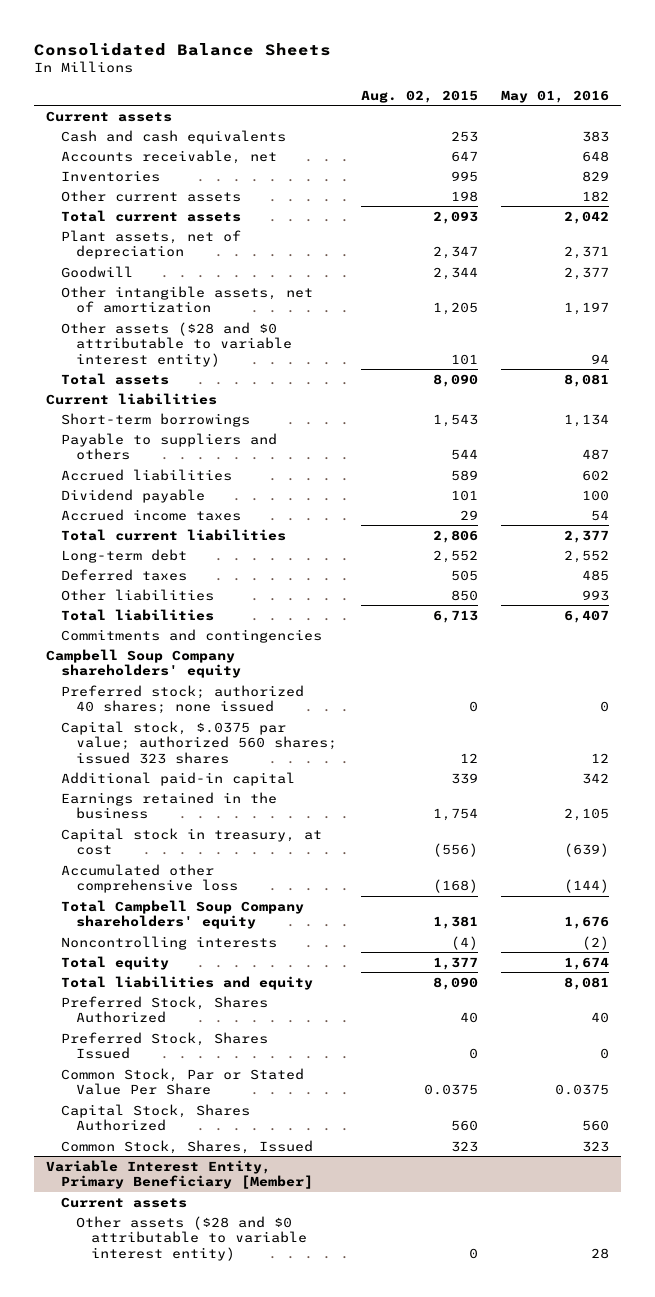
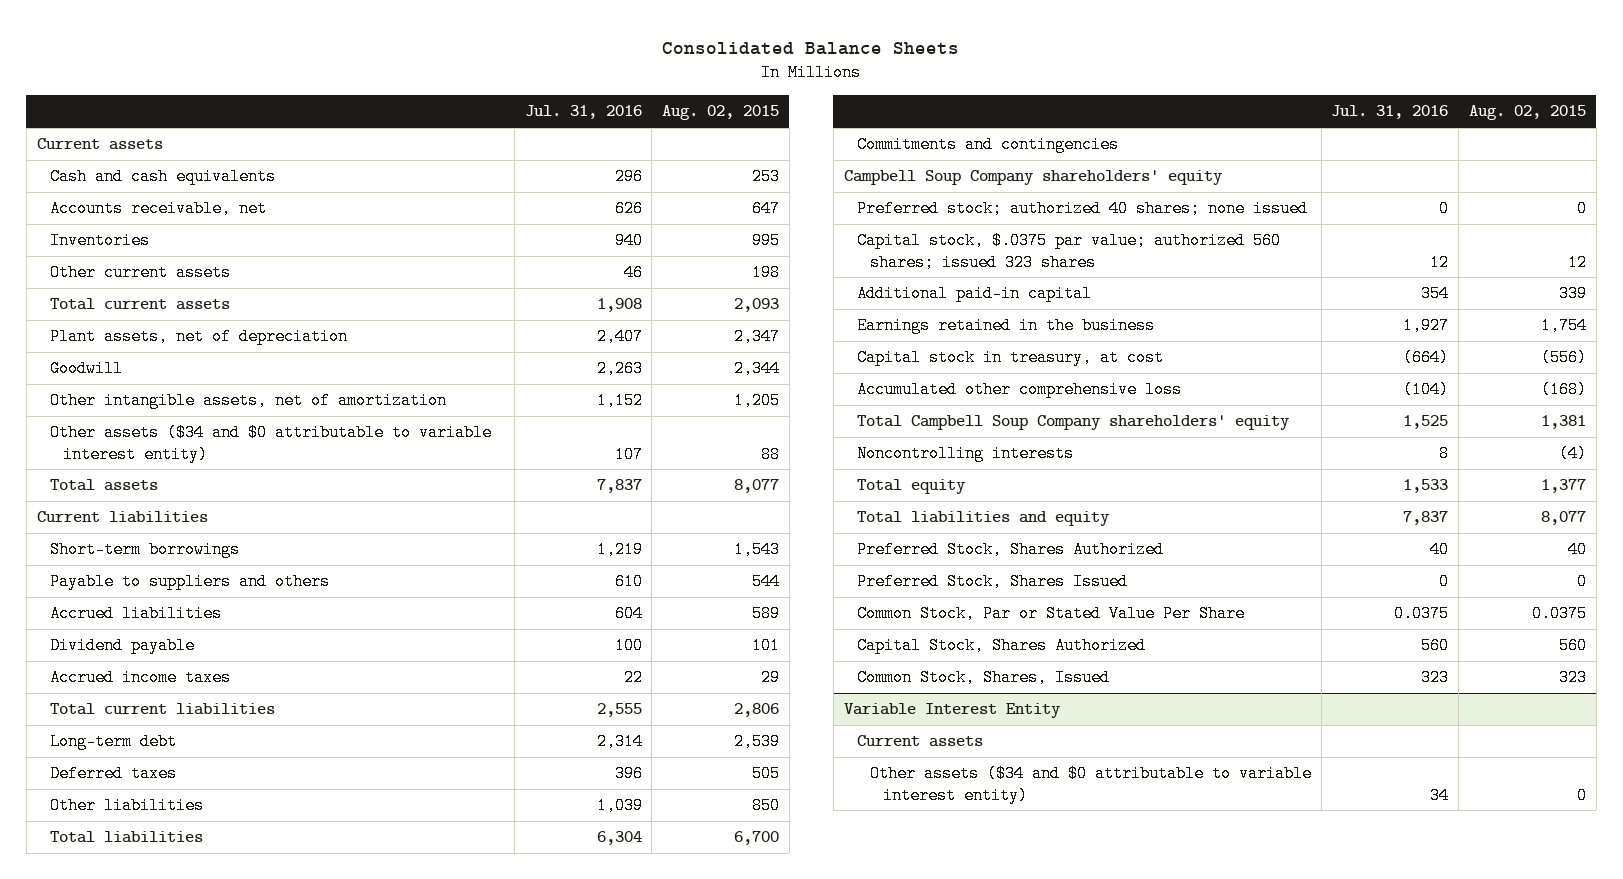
[501,89,610,103] May 01, 2016 -> none
none -> [524,105,642,120] Jul. 31, 2016
[60,321,293,367] Other assets ($28 and $0 attributable to variable interest entity) -> [49,424,492,463] Other assets ($34 and $0 attributable to variable interest entity)
[450,353,478,365] 101 -> [761,445,781,463] 88
[432,373,478,387] 8,090 -> [734,479,780,494] 8,077
[432,549,478,563] 2,552 -> [734,733,781,751] 2,539
[432,609,478,623] 6,713 -> [734,831,780,846] 6,700
[432,976,478,990] 8,090 -> [1541,511,1587,526] 8,077
[45,1159,313,1190] Variable Interest Entity, Primary Beneficiary [Member] -> [843,703,1061,719] Variable Interest Entity
[76,1215,308,1261] Other assets ($28 and $0 attributable to variable interest entity) -> [869,765,1312,804] Other assets ($34 and $0 attributable to variable interest entity)

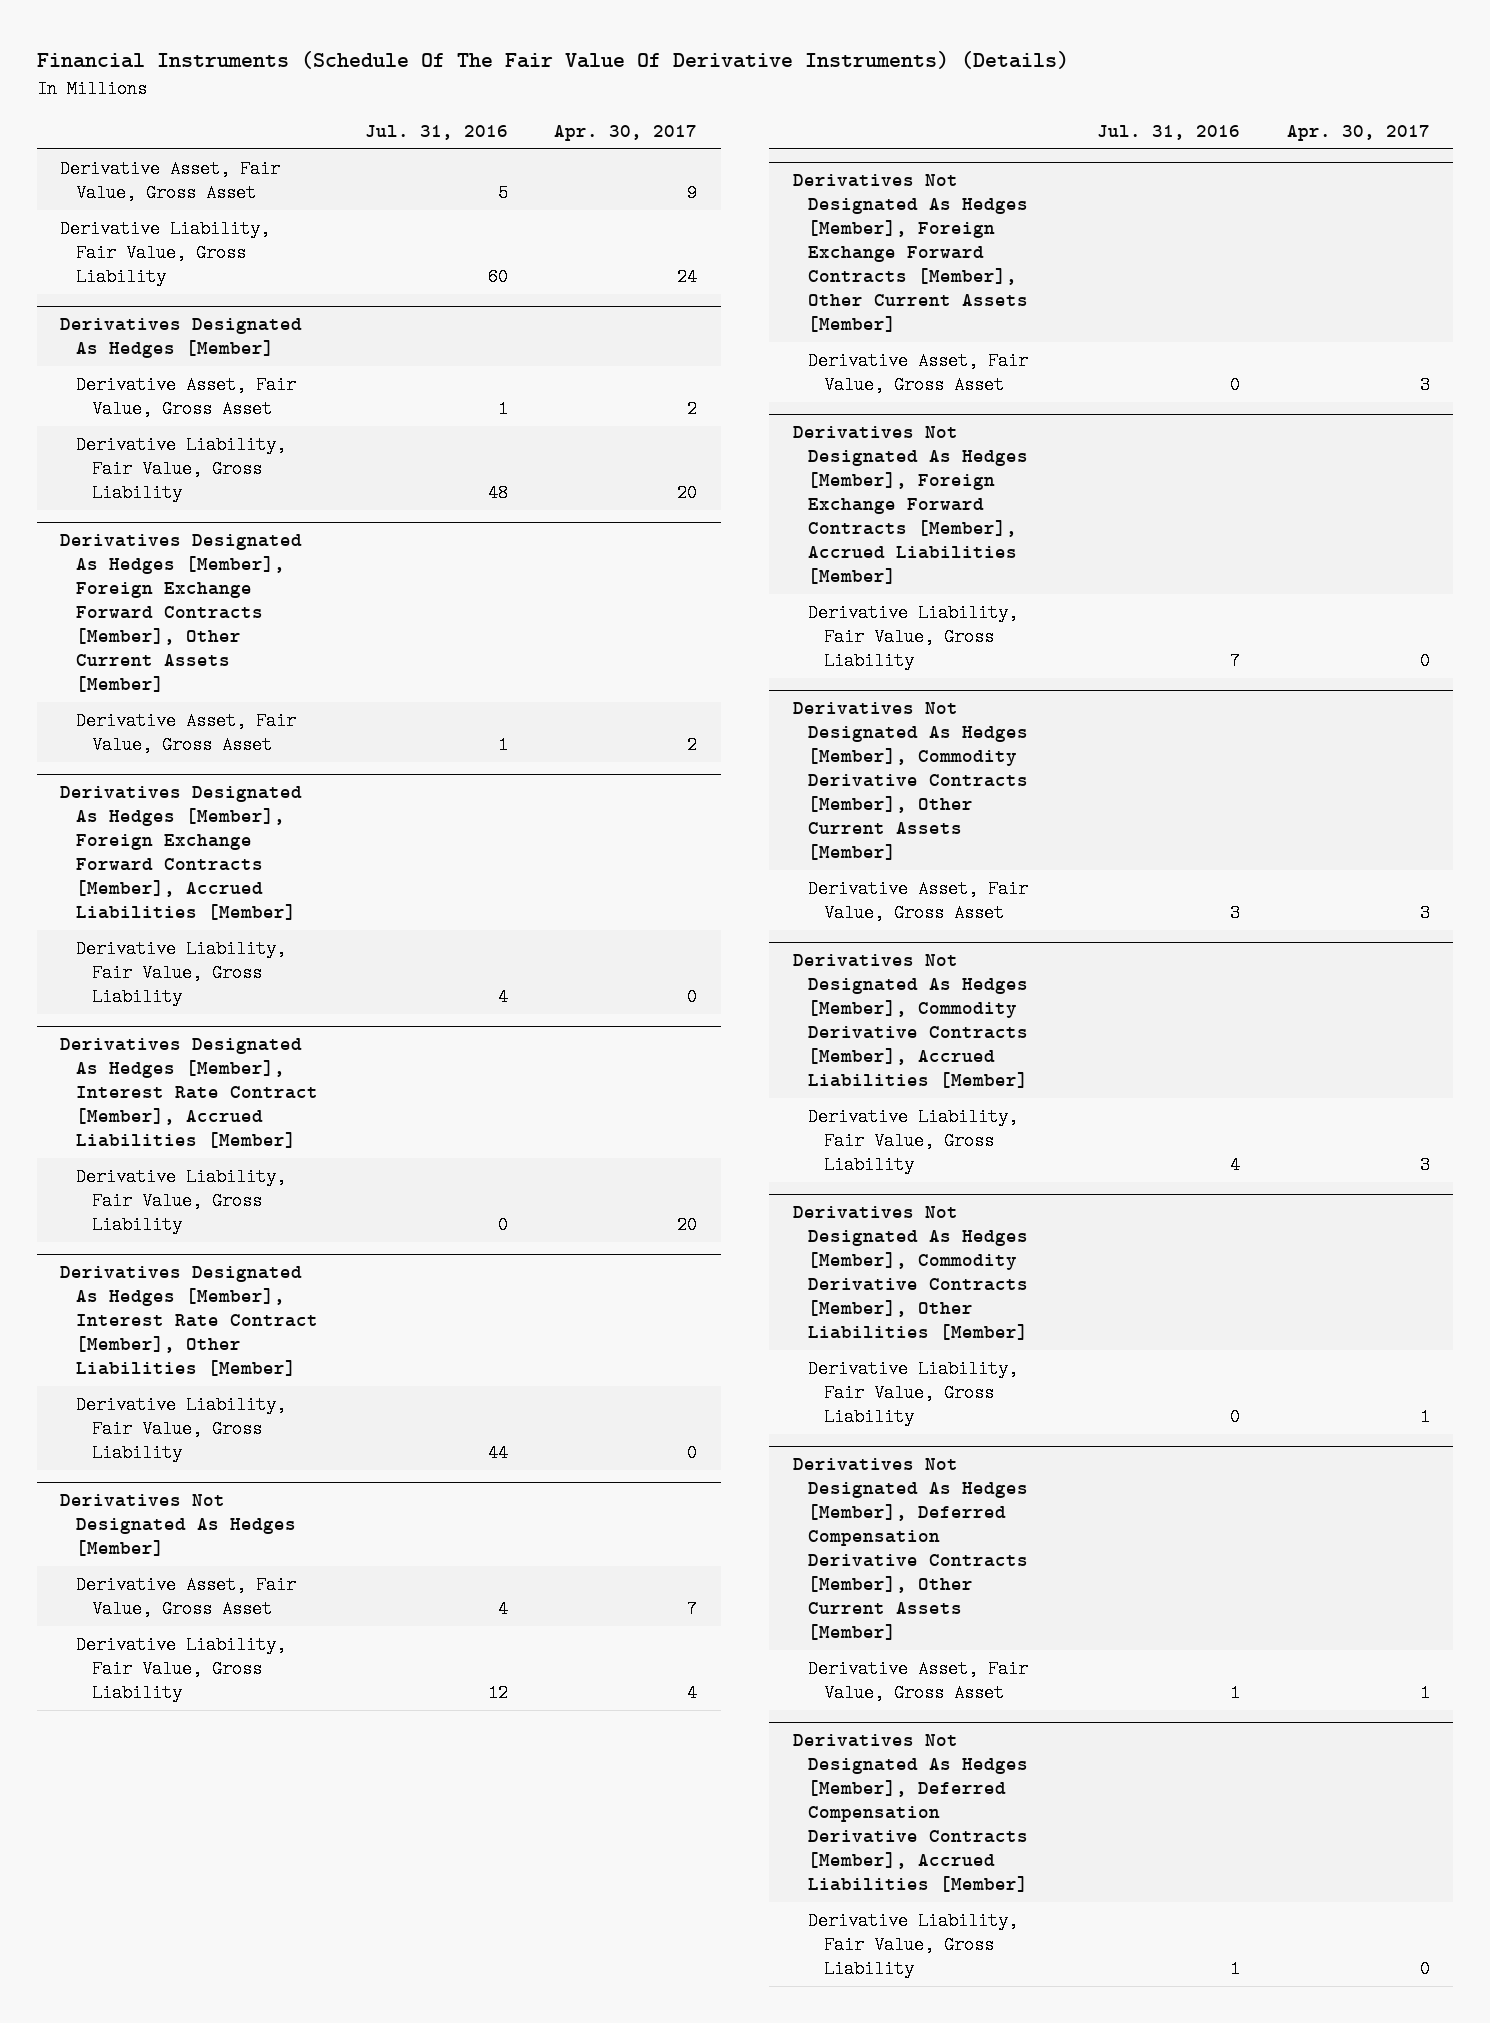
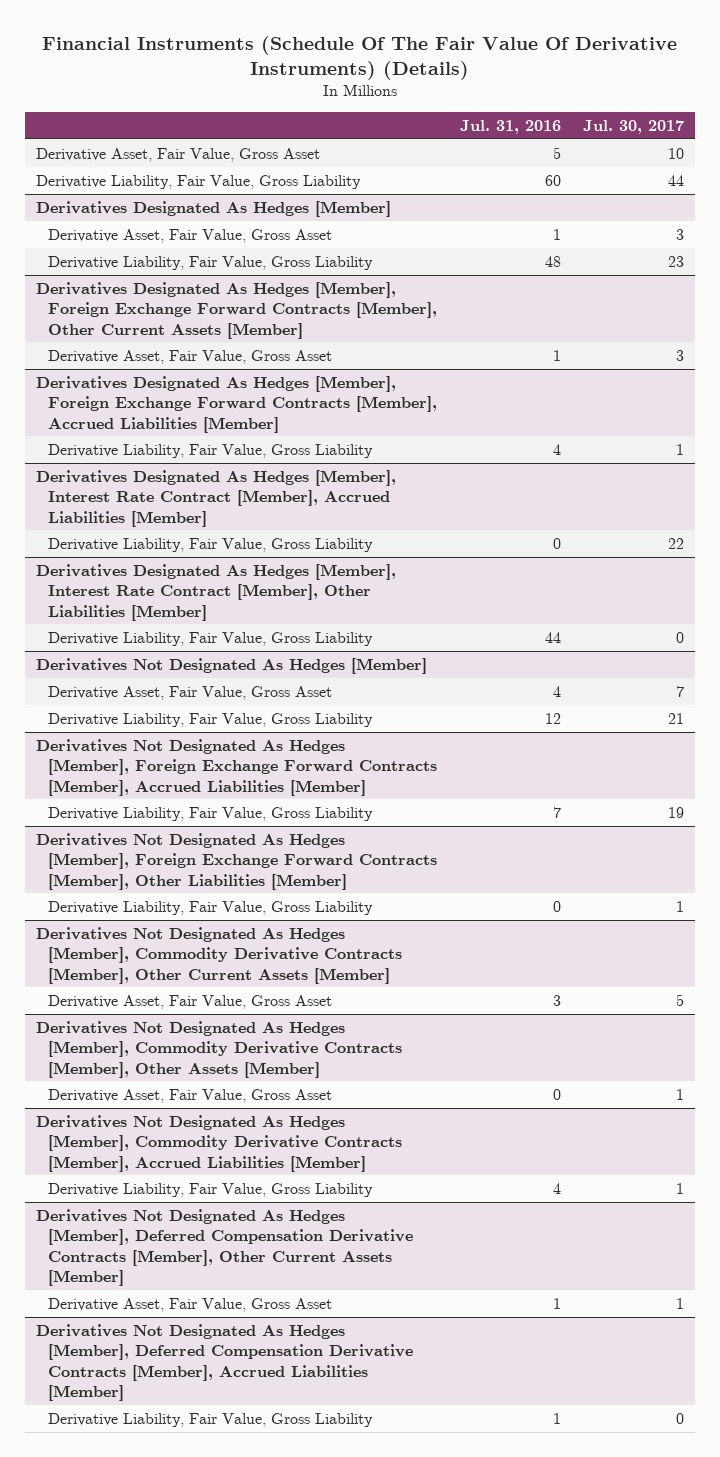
[554,124,698,141] Apr. 30, 2017 -> none
none -> [582,120,684,135] Jul. 30, 2017
[792,173,1029,333] Derivatives Not Designated As Hedges [Member], Foreign Exchange Forward Contracts [Member], Other Current Assets [Member] -> none
[808,351,1029,394] Derivative Asset, Fair Value, Gross Asset -> none
none -> [36,832,438,890] Derivatives Not Designated As Hedges [Member], Foreign Exchange Forward Contracts [Member], Other Liabilities [Member]
none -> [48,900,374,915] Derivative Liability, Fair Value, Gross Liability
none -> [36,1020,403,1078] Derivatives Not Designated As Hedges [Member], Commodity Derivative Contracts [Member], Other Assets [Member]
none -> [48,1088,333,1103] Derivative Asset, Fair Value, Gross Asset
[792,1205,1029,1341] Derivatives Not Designated As Hedges [Member], Commodity Derivative Contracts [Member], Other Liabilities [Member] -> none
[808,1359,1019,1426] Derivative Liability, Fair Value, Gross Liability -> none

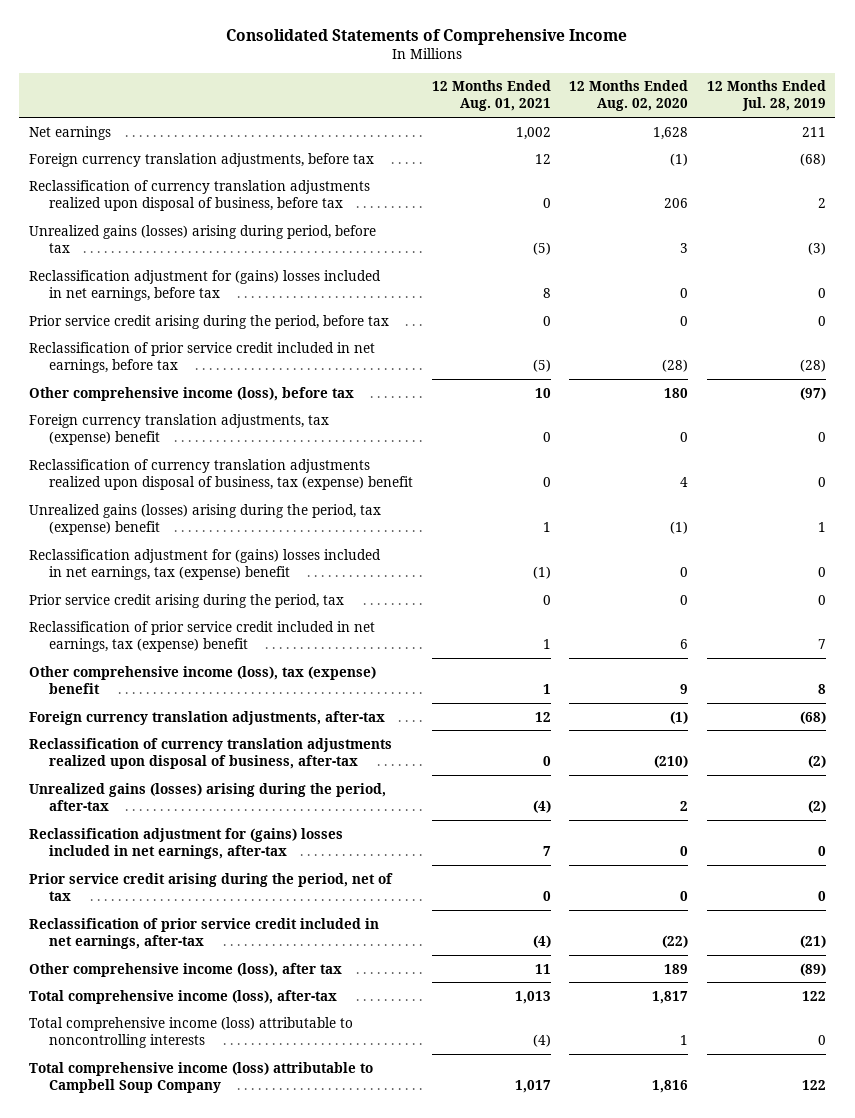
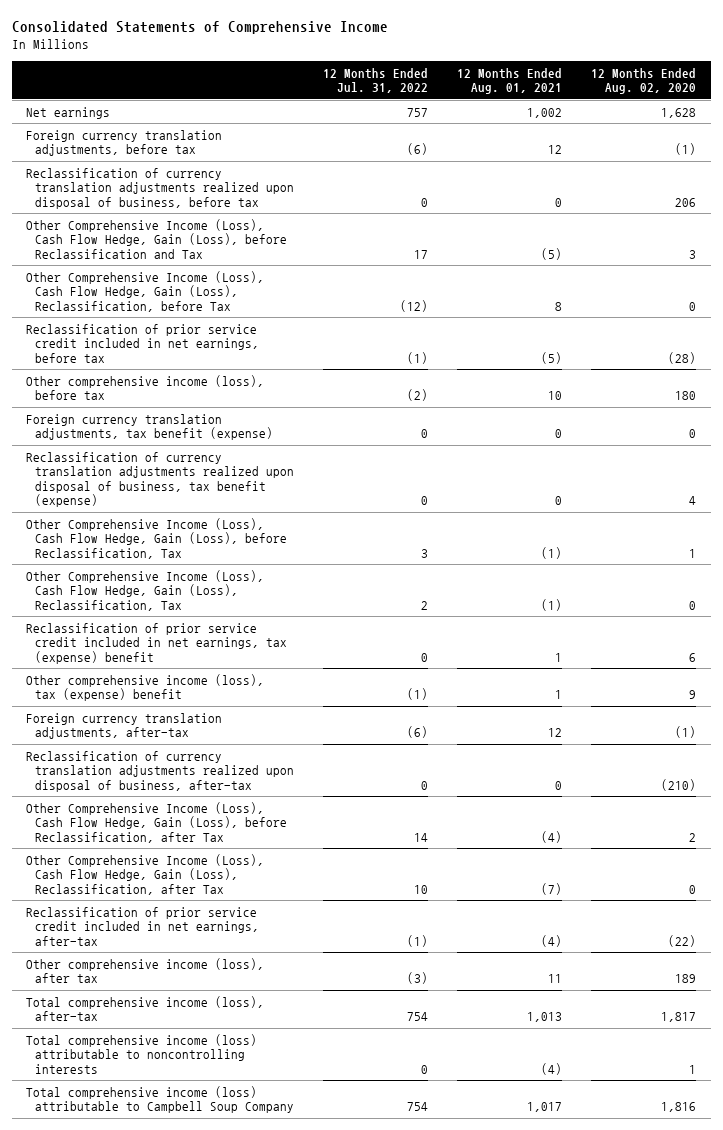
[706,80,826,112] 12 Months Ended Jul. 28, 2019 -> none
none -> [323,67,429,94] 12 Months Ended Jul. 31, 2022
[28,224,376,253] Unrealized gains (losses) arising during period, before tax -> none
[28,269,381,301] Reclassification adjustment for (gains) losses included in net earnings, before tax -> none
[28,314,389,329] Prior service credit arising during the period, before tax -> none
none -> [26,218,288,259] Other Comprehensive Income (Loss), Cash Flow Hedge, Gain (Loss), before Reclassification and Tax
none -> [26,270,265,312] Other Comprehensive Income (Loss), Cash Flow Hedge, Gain (Loss), Reclassification, before Tax
[28,503,381,535] Unrealized gains (losses) arising during the period, tax (expense) benefit -> none
[28,548,381,580] Reclassification adjustment for (gains) losses included in net earnings, tax (expense) benefit -> none
[28,593,344,608] Prior service credit arising during the period, tax -> none
[28,413,329,445] Foreign currency translation adjustments, tax (expense) benefit -> [26,413,274,441] Foreign currency translation adjustments, tax benefit (expense)
[28,458,414,490] Reclassification of currency translation adjustments realized upon disposal of business, tax (expense) benefit -> [26,451,295,508] Reclassification of currency translation adjustments realized upon disposal of business, tax benefit (expense)
none -> [26,517,288,559] Other Comprehensive Income (Loss), Cash Flow Hedge, Gain (Loss), before Reclassification, Tax
none -> [26,569,265,611] Other Comprehensive Income (Loss), Cash Flow Hedge, Gain (Loss), Reclassification, Tax
[28,782,386,811] Unrealized gains (losses) arising during the period, after-tax -> none
[28,827,343,859] Reclassification adjustment for (gains) losses included in net earnings, after-tax -> none
[28,872,393,901] Prior service credit arising during the period, net of tax -> none
none -> [26,801,288,843] Other Comprehensive Income (Loss), Cash Flow Hedge, Gain (Loss), before Reclassification, after Tax
none -> [26,853,265,895] Other Comprehensive Income (Loss), Cash Flow Hedge, Gain (Loss), Reclassification, after Tax

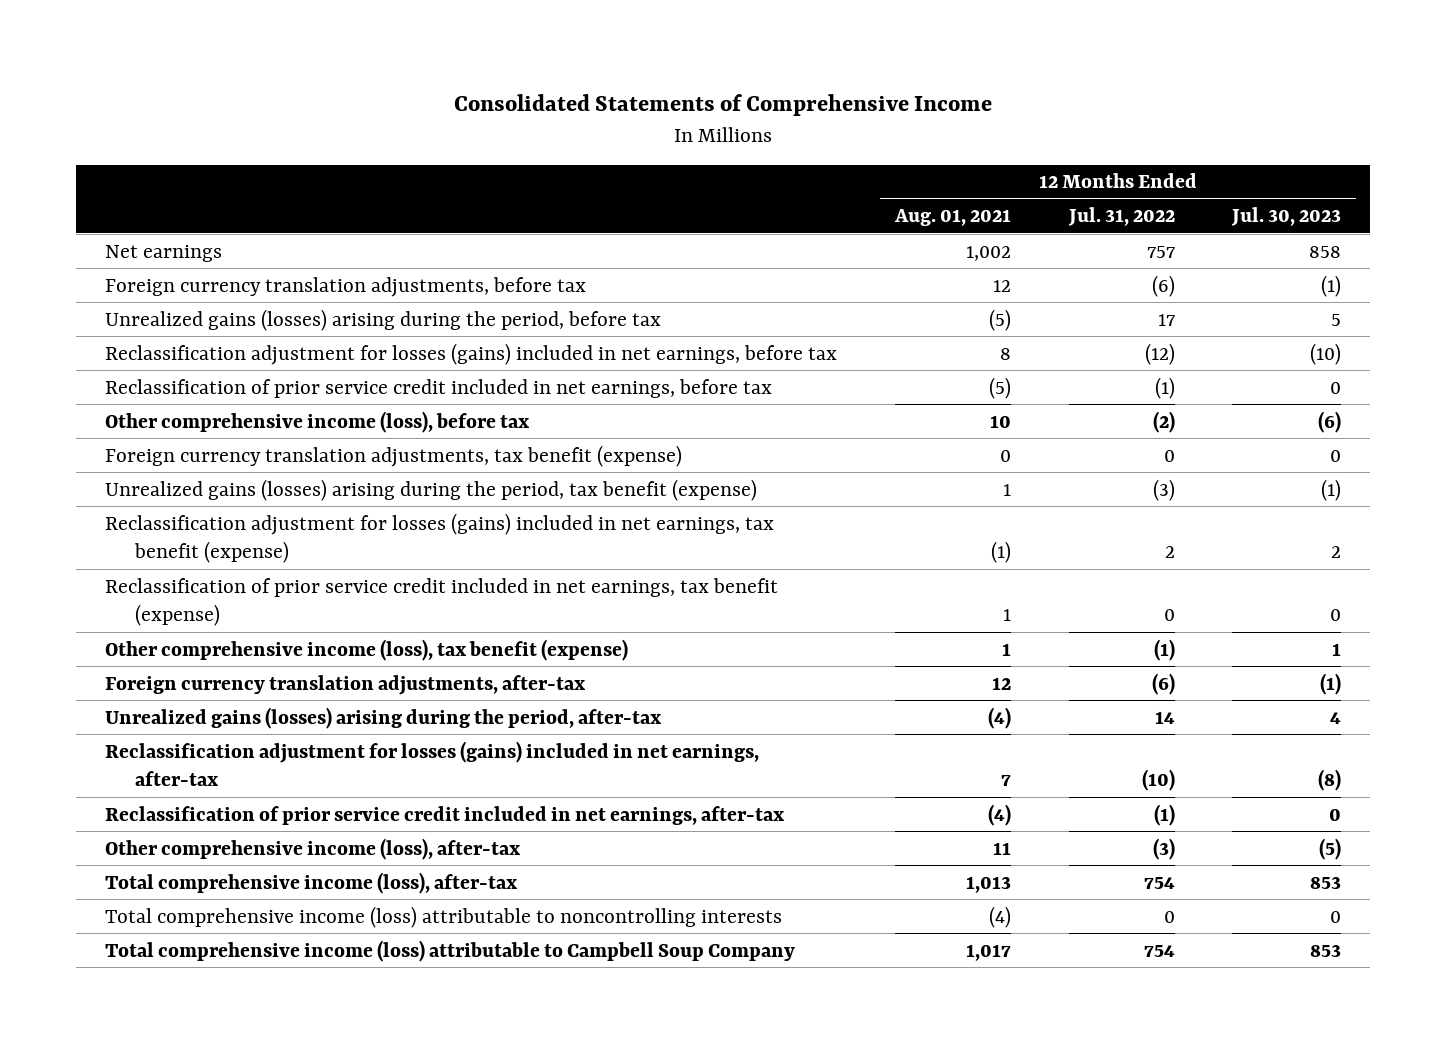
[591,67,697,95] 12 Months Ended Aug. 02, 2020 -> none
none -> [1231,207,1342,227] Jul. 30, 2023
[26,167,295,209] Reclassification of currency translation adjustments realized upon disposal of business, before tax -> none
[26,218,288,259] Other Comprehensive Income (Loss), Cash Flow Hedge, Gain (Loss), before Reclassification and Tax -> [105,308,662,331] Unrealized gains (losses) arising during the period, before tax
[26,270,265,312] Other Comprehensive Income (Loss), Cash Flow Hedge, Gain (Loss), Reclassification, before Tax -> [105,342,838,365] Reclassification adjustment for losses (gains) included in net earnings, before tax
[26,451,295,508] Reclassification of currency translation adjustments realized upon disposal of business, tax benefit (expense) -> none
[26,517,288,559] Other Comprehensive Income (Loss), Cash Flow Hedge, Gain (Loss), before Reclassification, Tax -> none
none -> [105,478,758,501] Unrealized gains (losses) arising during the period, tax benefit (expense)
[26,569,265,611] Other Comprehensive Income (Loss), Cash Flow Hedge, Gain (Loss), Reclassification, Tax -> [105,512,775,564] Reclassification adjustment for losses (gains) included in net earnings, tax benefit (expense)
[26,622,288,664] Reclassification of prior service credit included in net earnings, tax (expense) benefit -> [105,577,779,627] Reclassification of prior service credit included in net earnings, tax benefit (expense)
[26,673,265,702] Other comprehensive income (loss), tax (expense) benefit -> [105,638,629,661] Other comprehensive income (loss), tax benefit (expense)
[26,750,295,792] Reclassification of currency translation adjustments realized upon disposal of business, after-tax -> none
[26,801,288,843] Other Comprehensive Income (Loss), Cash Flow Hedge, Gain (Loss), before Reclassification, after Tax -> [105,706,663,729] Unrealized gains (losses) arising during the period, after-tax
[26,853,265,895] Other Comprehensive Income (Loss), Cash Flow Hedge, Gain (Loss), Reclassification, after Tax -> [105,740,760,787] Reclassification adjustment for losses (gains) included in net earnings, after-tax
[414,884,429,894] 10 -> [1141,769,1175,792] (10)
[541,882,563,895] (7) -> [1000,774,1011,787] 7
[26,957,265,984] Other comprehensive income (loss), after tax -> [105,837,522,860] Other comprehensive income (loss), after-tax

